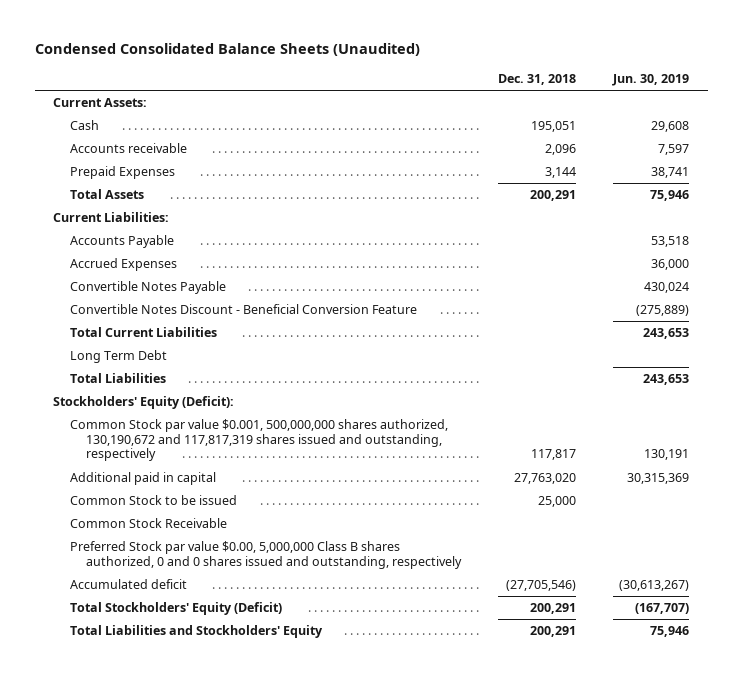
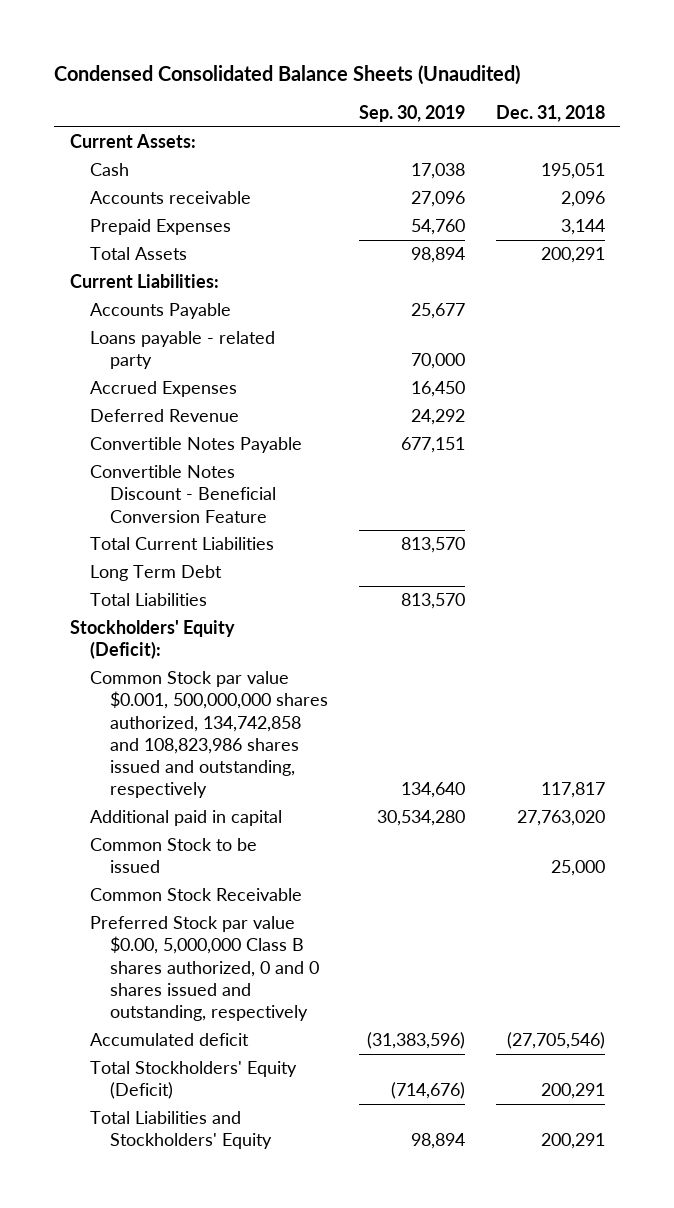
[612,74,690,87] Jun. 30, 2019 -> none
none -> [358,104,465,122] Sep. 30, 2019
none -> [89,331,275,370] Loans payable - related party
none -> [89,409,239,423] Deferred Revenue
[69,419,448,462] Common Stock par value $0.001, 500,000,000 shares authorized, 130,190,672 and 117,817,319 shares issued and outstanding, respectively -> [89,671,329,798] Common Stock par value $0.001, 500,000,000 shares authorized, 134,742,858 and 108,823,986 shares issued and outstanding, respectively

